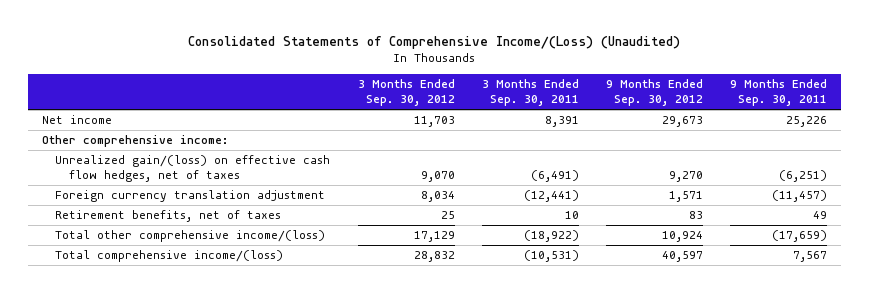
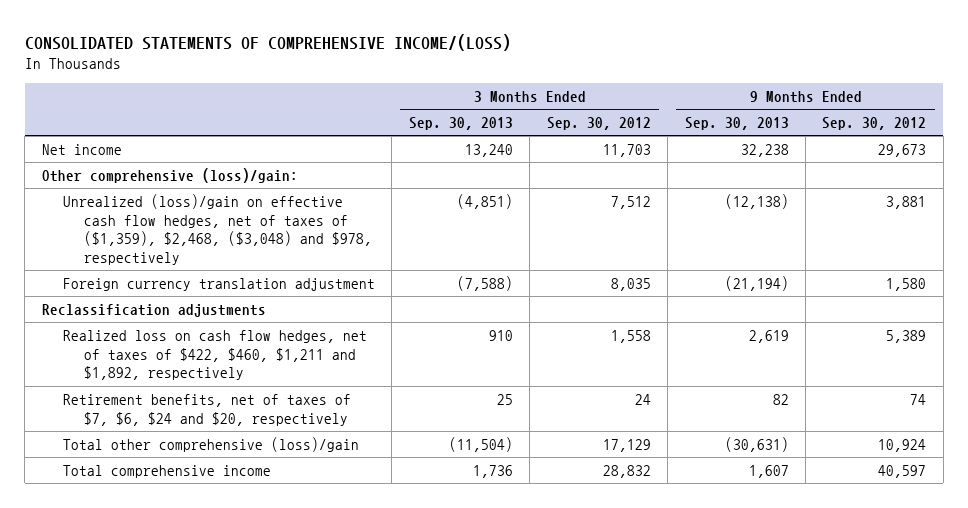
[188,36,681,50] Consolidated Statements of Comprehensive Income/(Loss) (Unaudited) -> [24,33,511,51] CONSOLIDATED STATEMENTS OF COMPREHENSIVE INCOME/(LOSS)
[481,79,579,107] 3 Months Ended Sep. 30, 2011 -> none
[730,79,828,107] 9 Months Ended Sep. 30, 2011 -> none
none -> [408,117,513,131] Sep. 30, 2013
none -> [684,117,789,131] Sep. 30, 2013
[41,135,228,148] Other comprehensive income: -> [41,167,298,183] Other comprehensive (loss)/gain:
[55,155,331,183] Unrealized gain/(loss) on effective cash flow hedges, net of taxes -> [62,193,373,266] Unrealized (loss)/gain on effective cash flow hedges, net of taxes of ($1,359), $2,468, ($3,048) and $978, respectively
[420,171,455,183] 9,070 -> [610,195,651,209] 7,512
[668,171,703,183] 9,270 -> [886,195,927,209] 3,881
[420,191,455,203] 8,034 -> [610,277,651,291] 8,035
[668,191,703,203] 1,571 -> [886,277,927,291] 1,580
none -> [41,303,266,317] Reclassification adjustments
none -> [62,329,367,381] Realized loss on cash flow hedges, net of taxes of $422, $460, $1,211 and $1,892, respectively
[55,210,282,223] Retirement benefits, net of taxes -> [62,393,351,426] Retirement benefits, net of taxes of $7, $6, $24 and $20, respectively
[440,211,455,220] 25 -> [634,393,651,405] 24
[688,211,703,220] 83 -> [910,393,927,405] 74
[55,230,326,243] Total other comprehensive income/(loss) -> [62,436,359,452] Total other comprehensive (loss)/gain
[55,250,284,263] Total comprehensive income/(loss) -> [62,464,271,478] Total comprehensive income

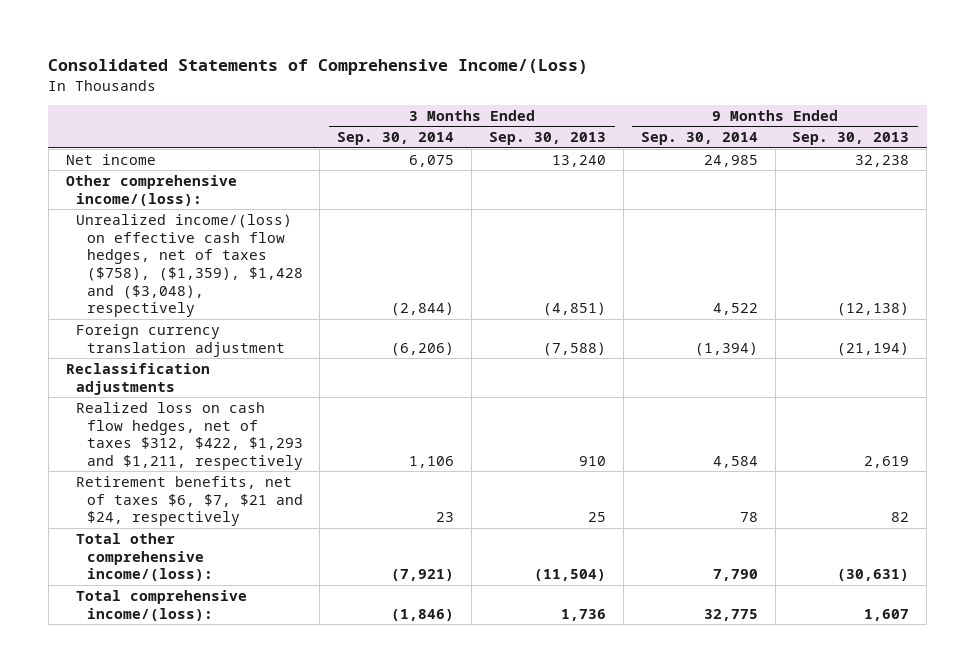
[24,33,511,51] CONSOLIDATED STATEMENTS OF COMPREHENSIVE INCOME/(LOSS) -> [48,58,589,75] Consolidated Statements of Comprehensive Income/(Loss)
[546,117,651,131] Sep. 30, 2012 -> none
[822,117,927,131] Sep. 30, 2012 -> none
none -> [337,132,455,146] Sep. 30, 2014
none -> [640,132,758,146] Sep. 30, 2014
[41,167,298,183] Other comprehensive (loss)/gain: -> [65,174,237,206] Other comprehensive income/(loss):
[62,193,373,266] Unrealized (loss)/gain on effective cash flow hedges, net of taxes of ($1,359), $2,468, ($3,048) and $978, respectively -> [76,213,303,318] Unrealized income/(loss) on effective cash flow hedges, net of taxes ($758), ($1,359), $1,428 and ($3,048), respectively
[62,329,367,381] Realized loss on cash flow hedges, net of taxes of $422, $460, $1,211 and $1,892, respectively -> [76,401,303,470] Realized loss on cash flow hedges, net of taxes $312, $422, $1,293 and $1,211, respectively
[62,393,351,426] Retirement benefits, net of taxes of $7, $6, $24 and $20, respectively -> [76,475,303,527] Retirement benefits, net of taxes $6, $7, $21 and $24, respectively
[62,436,359,452] Total other comprehensive (loss)/gain -> [76,532,213,582] Total other comprehensive income/(loss):
[62,464,271,478] Total comprehensive income -> [76,589,248,621] Total comprehensive income/(loss):

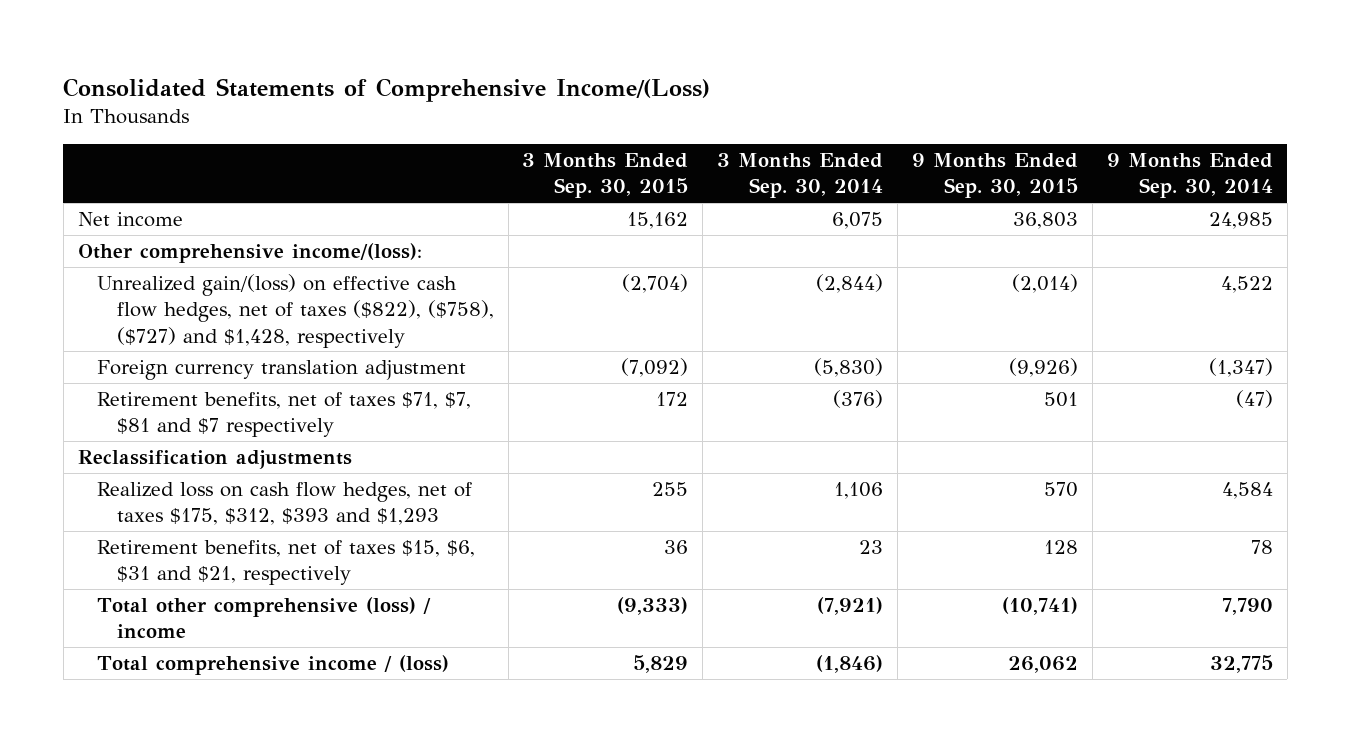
[488,132,606,146] Sep. 30, 2013 -> none
[792,132,910,146] Sep. 30, 2013 -> none
none -> [522,153,689,199] 3 Months Ended Sep. 30, 2015
none -> [911,153,1078,199] 9 Months Ended Sep. 30, 2015
[76,213,303,318] Unrealized income/(loss) on effective cash flow hedges, net of taxes ($758), ($1,359), $1,428 and ($3,048), respectively -> [97,273,494,348] Unrealized gain/(loss) on effective cash flow hedges, net of taxes ($822), ($758), ($727) and $1,428, respectively
[391,341,455,356] (6,206) -> [814,357,884,377] (5,830)
[694,341,758,356] (1,394) -> [1208,357,1273,377] (1,347)
none -> [97,391,472,438] Retirement benefits, net of taxes $71, $7, $81 and $7 respectively
[76,401,303,470] Realized loss on cash flow hedges, net of taxes $312, $422, $1,293 and $1,211, respectively -> [97,481,473,526] Realized loss on cash flow hedges, net of taxes $175, $312, $393 and $1,293
[76,475,303,527] Retirement benefits, net of taxes $6, $7, $21 and $24, respectively -> [97,539,476,586] Retirement benefits, net of taxes $15, $6, $31 and $21, respectively
[76,532,213,582] Total other comprehensive income/(loss): -> [97,596,432,639] Total other comprehensive (loss) / income
[76,589,248,621] Total comprehensive income/(loss): -> [97,654,450,675] Total comprehensive income / (loss)

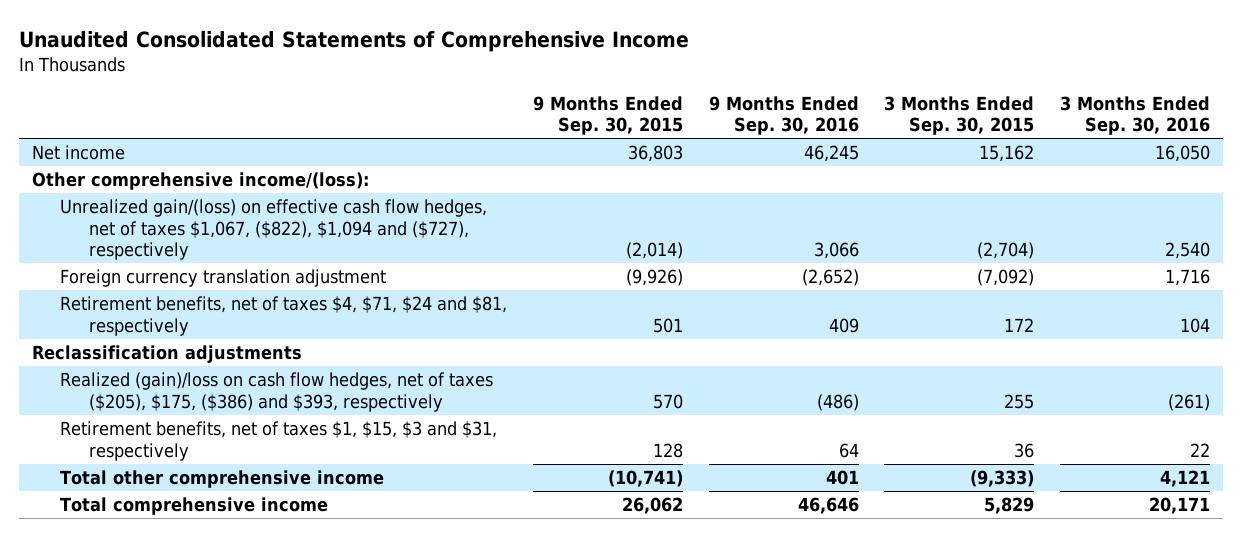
[63,77,711,102] Consolidated Statements of Comprehensive Income/(Loss) -> [18,31,689,53] Unaudited Consolidated Statements of Comprehensive Income
[717,153,884,199] 3 Months Ended Sep. 30, 2014 -> none
[1106,153,1273,199] 9 Months Ended Sep. 30, 2014 -> none
none -> [708,95,859,135] 9 Months Ended Sep. 30, 2016
none -> [1060,95,1211,135] 3 Months Ended Sep. 30, 2016
[97,273,494,348] Unrealized gain/(loss) on effective cash flow hedges, net of taxes ($822), ($758), ($727) and $1,428, respectively -> [60,199,488,260] Unrealized gain/(loss) on effective cash flow hedges, net of taxes $1,067, ($822), $1,094 and ($727), respectively
[97,391,472,438] Retirement benefits, net of taxes $71, $7, $81 and $7 respectively -> [60,296,508,336] Retirement benefits, net of taxes $4, $71, $24 and $81, respectively
[97,481,473,526] Realized loss on cash flow hedges, net of taxes $175, $312, $393 and $1,293 -> [60,372,494,412] Realized (gain)/loss on cash flow hedges, net of taxes ($205), $175, ($386) and $393, respectively
[97,539,476,586] Retirement benefits, net of taxes $15, $6, $31 and $21, respectively -> [60,421,498,461] Retirement benefits, net of taxes $1, $15, $3 and $31, respectively
[97,596,432,639] Total other comprehensive (loss) / income -> [60,470,385,489] Total other comprehensive income
[97,654,450,675] Total comprehensive income / (loss) -> [60,497,329,516] Total comprehensive income

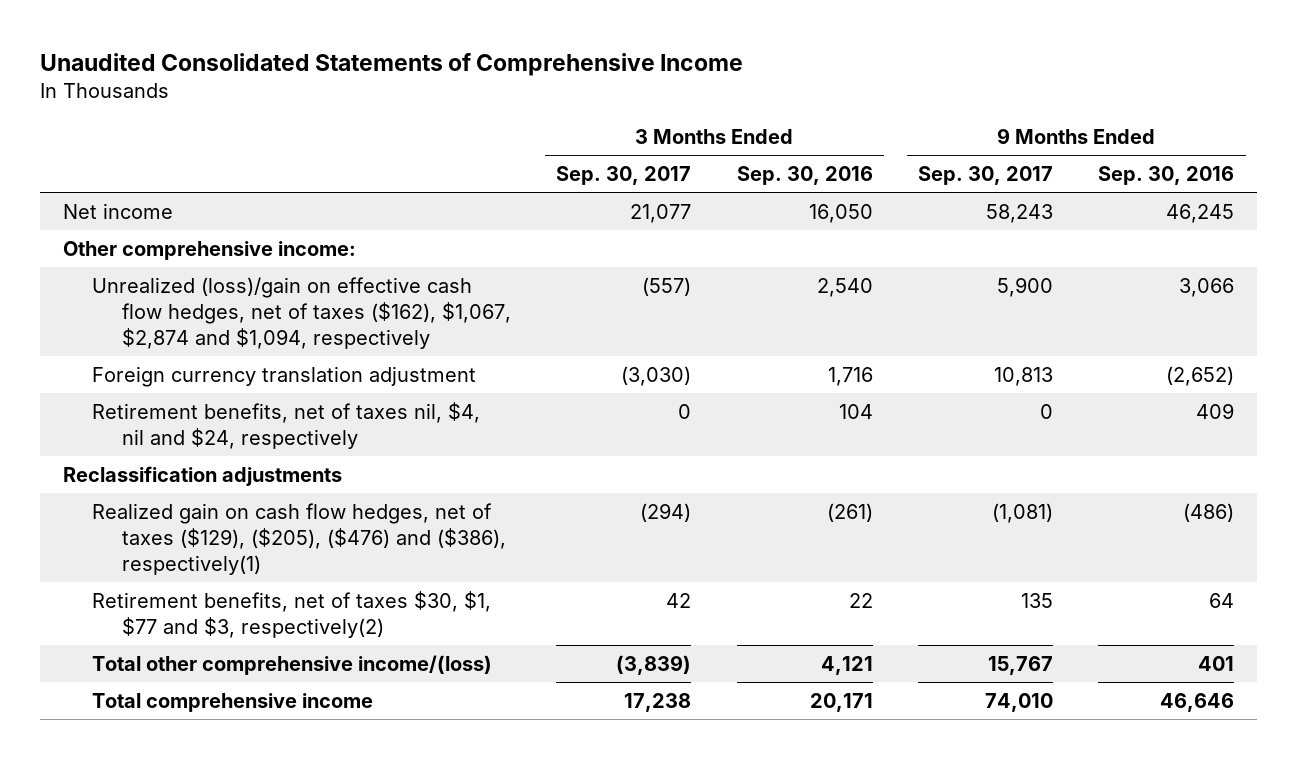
[532,95,683,135] 9 Months Ended Sep. 30, 2015 -> none
[884,95,1035,135] 3 Months Ended Sep. 30, 2015 -> none
none -> [556,165,692,185] Sep. 30, 2017
none -> [917,165,1053,185] Sep. 30, 2017
[31,172,369,191] Other comprehensive income/(loss): -> [63,240,357,260] Other comprehensive income:
[60,199,488,260] Unrealized gain/(loss) on effective cash flow hedges, net of taxes $1,067, ($822), $1,094 and ($727), respectively -> [92,276,511,349] Unrealized (loss)/gain on effective cash flow hedges, net of taxes ($162), $1,067, $2,874 and $1,094, respectively
[60,296,508,336] Retirement benefits, net of taxes $4, $71, $24 and $81, respectively -> [92,401,481,449] Retirement benefits, net of taxes nil, $4, nil and $24, respectively
[60,372,494,412] Realized (gain)/loss on cash flow hedges, net of taxes ($205), $175, ($386) and $393, respectively -> [92,502,506,575] Realized gain on cash flow hedges, net of taxes ($129), ($205), ($476) and ($386), respectively(1)
[60,421,498,461] Retirement benefits, net of taxes $1, $15, $3 and $31, respectively -> [92,590,492,638] Retirement benefits, net of taxes $30, $1, $77 and $3, respectively(2)
[60,470,385,489] Total other comprehensive income -> [92,654,493,675] Total other comprehensive income/(loss)

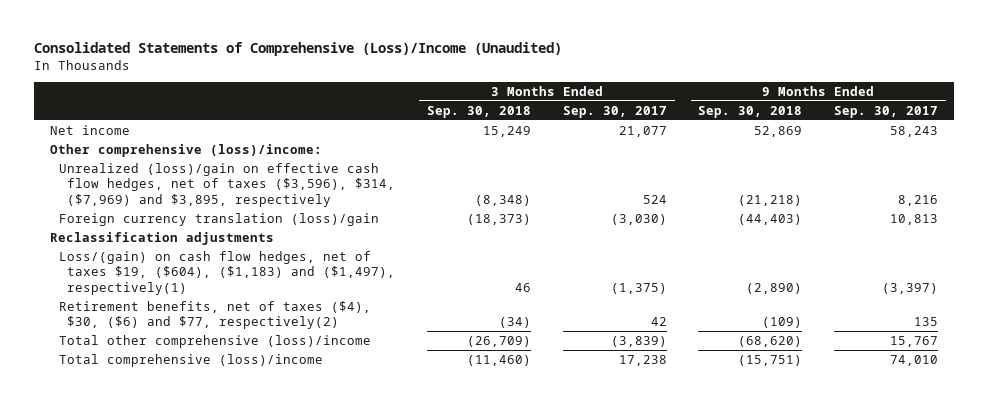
[40,53,744,77] Unaudited Consolidated Statements of Comprehensive Income -> [34,42,563,57] Consolidated Statements of Comprehensive (Loss)/Income (Unaudited)
[736,165,873,185] Sep. 30, 2016 -> none
[1098,165,1235,185] Sep. 30, 2016 -> none
none -> [427,105,532,118] Sep. 30, 2018
none -> [698,105,803,118] Sep. 30, 2018
[92,401,481,449] Retirement benefits, net of taxes nil, $4, nil and $24, respectively -> none
[63,240,357,260] Other comprehensive income: -> [49,143,322,157] Other comprehensive (loss)/income:
[92,276,511,349] Unrealized (loss)/gain on effective cash flow hedges, net of taxes ($162), $1,067, $2,874 and $1,094, respectively -> [58,162,396,208] Unrealized (loss)/gain on effective cash flow hedges, net of taxes ($3,596), $314, ($7,969) and $3,895, respectively
[642,276,692,296] (557) -> [642,195,667,205] 524
[996,276,1053,297] 5,900 -> [898,195,939,207] 8,216
[92,365,477,387] Foreign currency translation adjustment -> [58,212,379,226] Foreign currency translation (loss)/gain
[92,502,506,575] Realized gain on cash flow hedges, net of taxes ($129), ($205), ($476) and ($386), respectively(1) -> [58,250,396,296] Loss/(gain) on cash flow hedges, net of taxes $19, ($604), ($1,183) and ($1,497), respectively(1)
[640,502,692,522] (294) -> [610,283,667,295] (1,375)
[991,502,1053,523] (1,081) -> [882,283,939,295] (3,397)
[92,590,492,638] Retirement benefits, net of taxes $30, $1, $77 and $3, respectively(2) -> [58,300,371,330] Retirement benefits, net of taxes ($4), $30, ($6) and $77, respectively(2)
[92,654,493,675] Total other comprehensive income/(loss) -> [58,334,371,348] Total other comprehensive (loss)/income
[92,692,374,712] Total comprehensive income -> [58,353,323,367] Total comprehensive (loss)/income

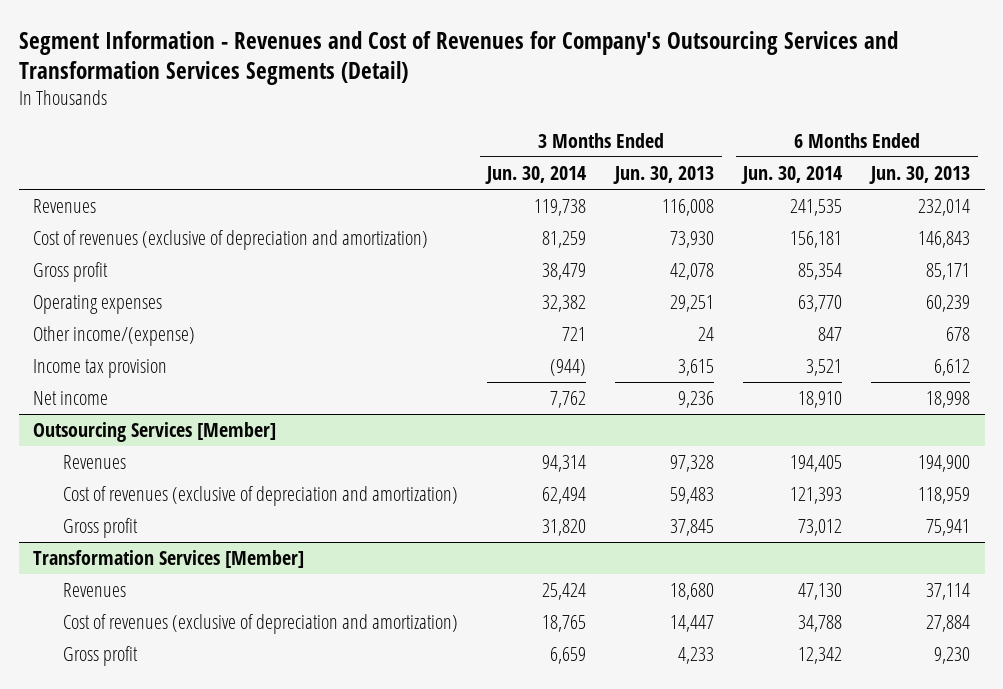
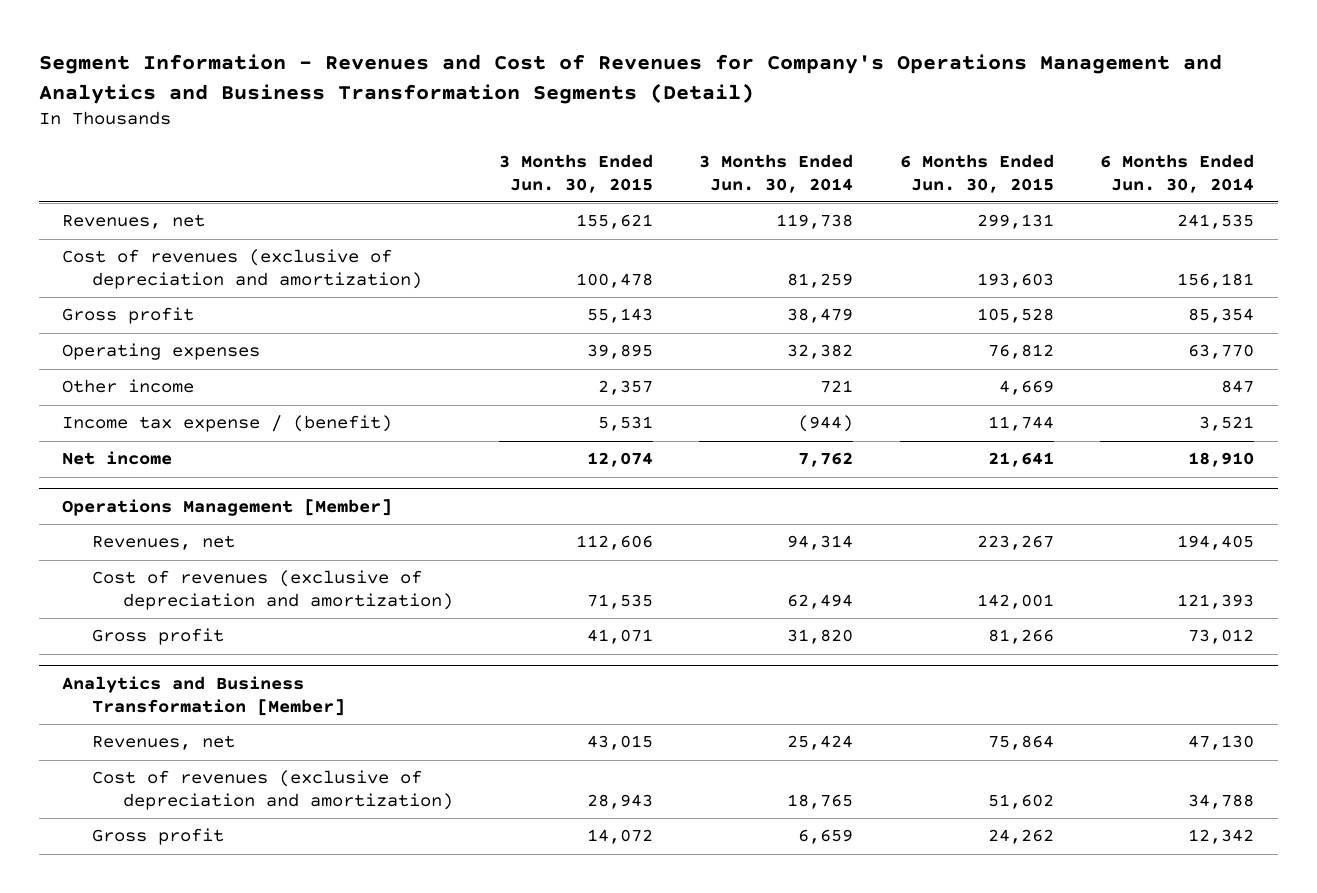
[18,30,898,85] Segment Information - Revenues and Cost of Revenues for Company's Outsourcing Services and Transformation Services Segments (Detail) -> [39,53,1223,104] Segment Information - Revenues and Cost of Revenues for Company's Operations Management and Analytics and Business Transformation Segments (Detail)
[613,165,715,184] Jun. 30, 2013 -> none
[869,165,971,184] Jun. 30, 2013 -> none
none -> [499,154,654,193] 3 Months Ended Jun. 30, 2015
none -> [899,154,1054,193] 6 Months Ended Jun. 30, 2015
[33,199,97,214] Revenues -> [62,214,206,230] Revenues, net
[33,326,196,347] Other income/(expense) -> [62,379,195,394] Other income
[33,359,168,379] Income tax provision -> [62,415,393,433] Income tax expense / (benefit)
[33,422,277,443] Outsourcing Services [Member] -> none
none -> [62,498,393,516] Operations Management [Member]
[63,455,127,470] Revenues -> [92,535,236,551] Revenues, net
[33,550,305,569] Transformation Services [Member] -> none
none -> [62,675,346,716] Analytics and Business Transformation [Member]
[63,583,127,598] Revenues -> [92,735,236,751] Revenues, net

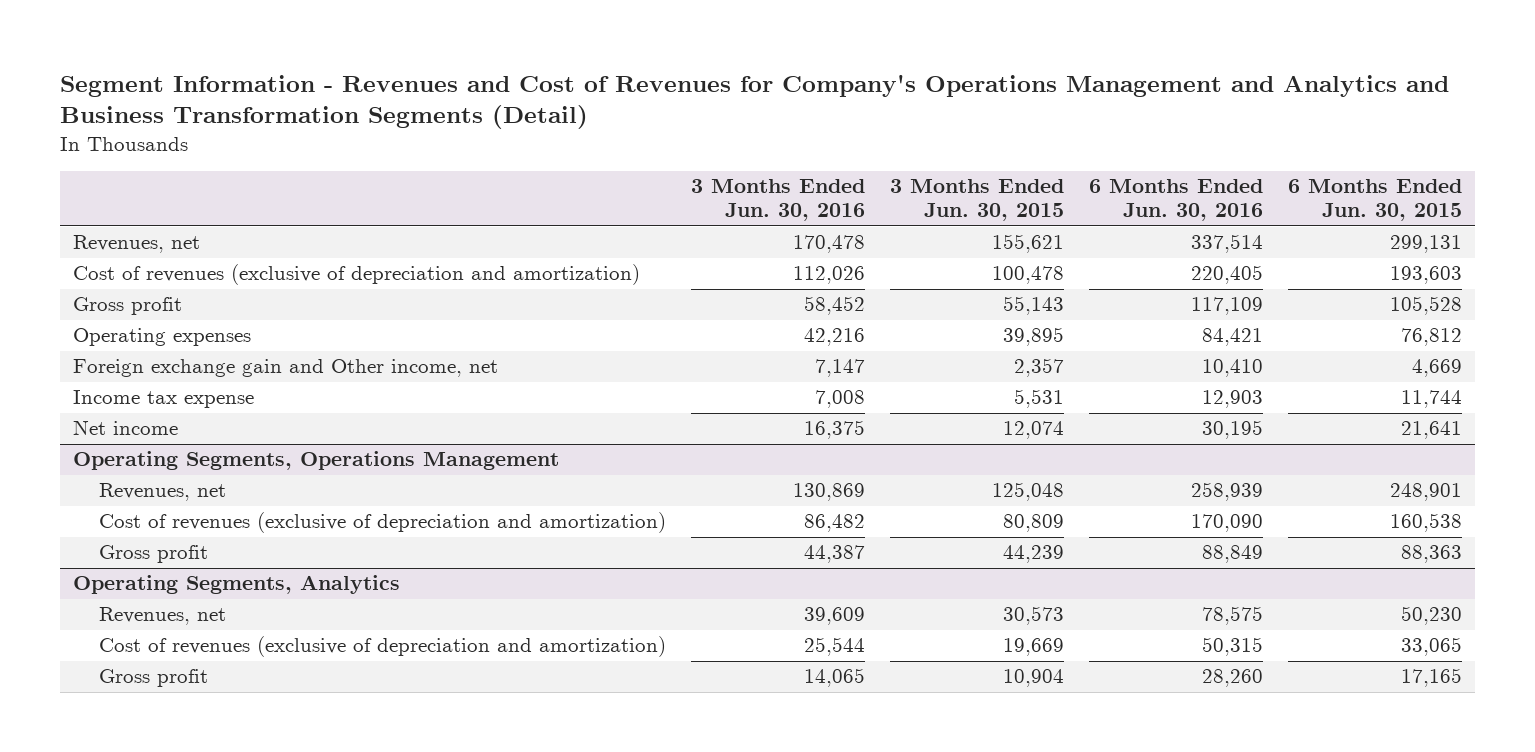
[699,154,854,193] 3 Months Ended Jun. 30, 2014 -> none
[1100,154,1255,193] 6 Months Ended Jun. 30, 2014 -> none
none -> [691,179,866,222] 3 Months Ended Jun. 30, 2016
none -> [1089,179,1264,222] 6 Months Ended Jun. 30, 2016
[62,379,195,394] Other income -> [72,359,498,378] Foreign exchange gain and Other income, net
[62,415,393,433] Income tax expense / (benefit) -> [72,390,254,409] Income tax expense
[62,498,393,516] Operations Management [Member] -> none
[62,675,346,716] Analytics and Business Transformation [Member] -> none
none -> [72,451,559,471] Operating Segments, Operations Management
[576,535,654,551] 112,606 -> [992,482,1065,502] 125,048
[976,535,1054,551] 223,267 -> [1390,483,1463,502] 248,901
[587,594,654,610] 71,535 -> [1003,514,1065,533] 80,809
[976,594,1054,610] 142,001 -> [1390,513,1463,533] 160,538
[587,629,654,645] 41,071 -> [1003,545,1065,564] 44,239
[987,629,1054,645] 81,266 -> [1401,545,1463,564] 88,363
none -> [72,575,400,595] Operating Segments, Analytics
[587,735,654,751] 43,015 -> [1003,606,1065,626] 30,573
[987,735,1054,751] 75,864 -> [1401,606,1463,626] 50,230
[587,794,654,810] 28,943 -> [1003,638,1065,657] 19,669
[987,794,1054,810] 51,602 -> [1401,637,1463,657] 33,065
[587,829,654,845] 14,072 -> [1003,669,1065,688] 10,904
[987,829,1054,845] 24,262 -> [1401,668,1463,688] 17,165

